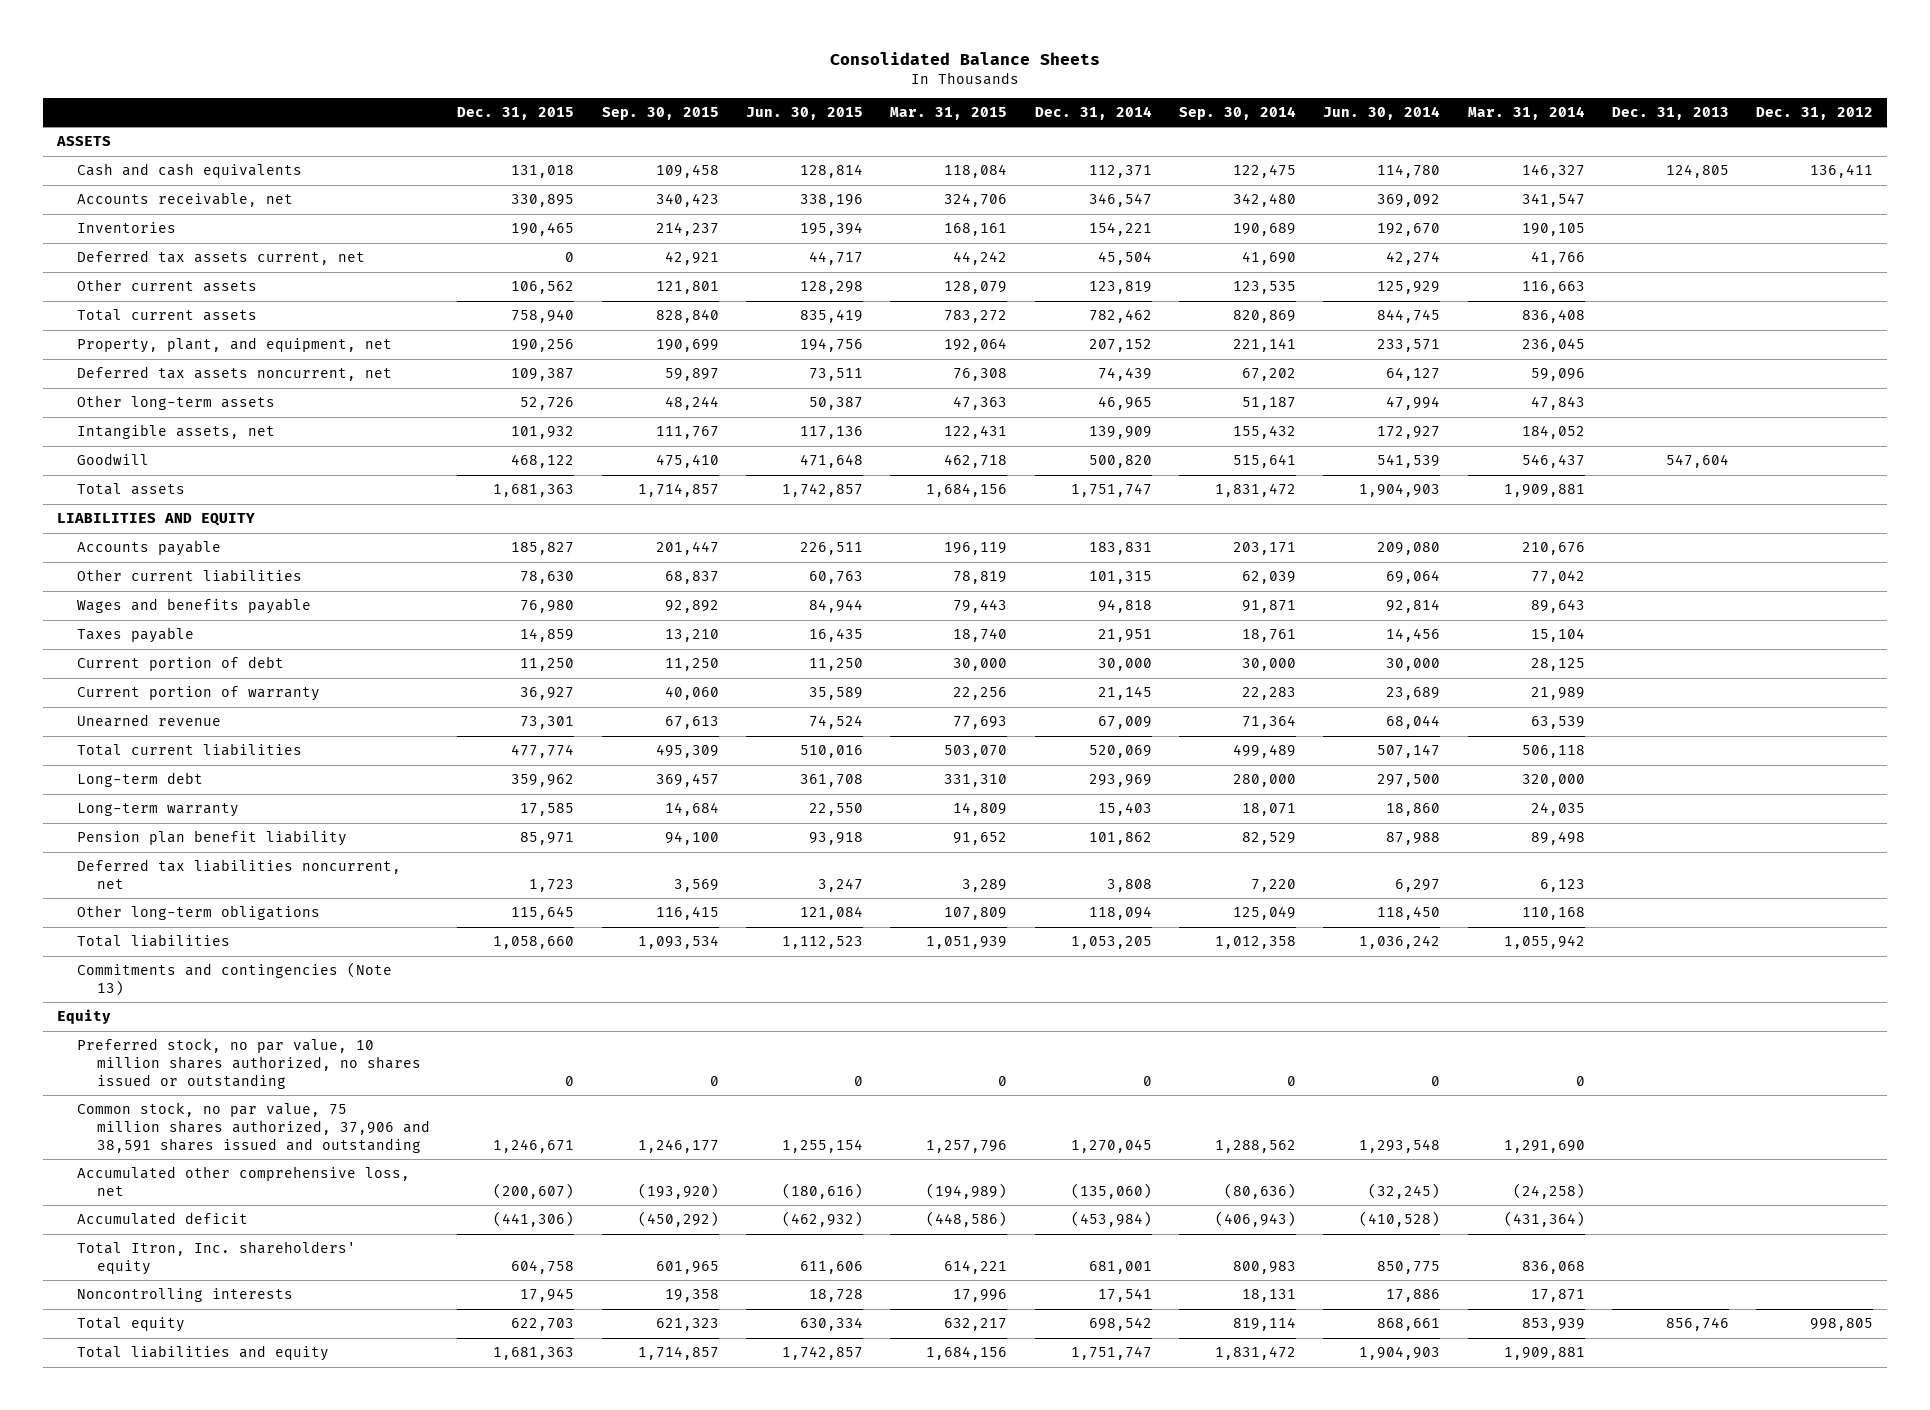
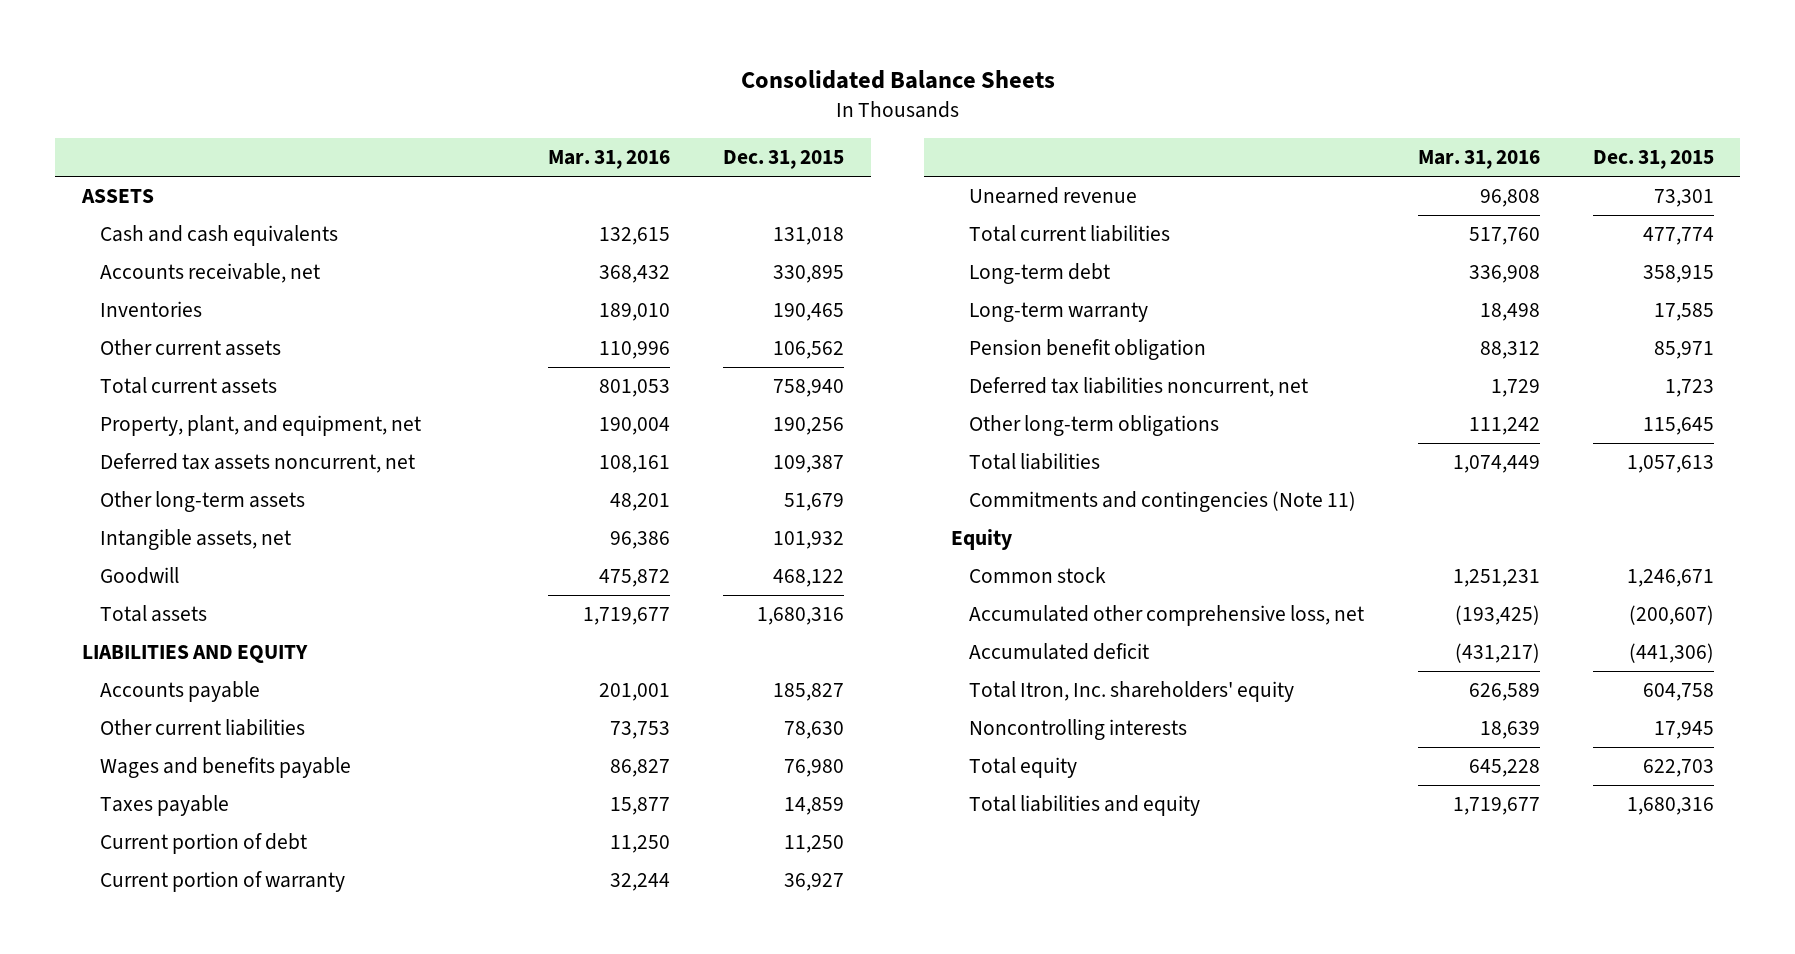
[601,107,719,121] Sep. 30, 2015 -> none
[745,107,863,121] Jun. 30, 2015 -> none
[890,107,1008,121] Mar. 31, 2015 -> none
[1034,106,1152,121] Dec. 31, 2014 -> none
[1178,106,1296,121] Sep. 30, 2014 -> none
[1323,106,1441,121] Jun. 30, 2014 -> none
[1467,106,1585,121] Mar. 31, 2014 -> none
[1611,107,1729,121] Dec. 31, 2013 -> none
[1756,107,1874,121] Dec. 31, 2012 -> none
none -> [548,150,671,170] Mar. 31, 2016
[77,250,366,266] Deferred tax assets current, net -> none
[520,397,575,411] 52,726 -> [784,492,845,511] 51,679
[493,484,575,498] 1,681,363 -> [757,606,845,625] 1,680,316
[511,774,575,788] 359,962 -> [1642,264,1714,283] 358,915
[77,830,348,847] Pension plan benefit liability -> [969,338,1207,360] Pension benefit obligation
[493,936,575,950] 1,058,660 -> [1626,454,1714,473] 1,057,613
[77,962,393,996] Commitments and contingencies (Note 13) -> [969,490,1357,512] Commitments and contingencies (Note 11)
[77,1038,422,1089] Preferred stock, no par value, 10 million shares authorized, no shares issued or outstanding -> none
[77,1102,431,1153] Common stock, no par value, 75 million shares authorized, 37,906 and 38,591 shares issued and outstanding -> [969,566,1107,583] Common stock
[493,1347,575,1361] 1,681,363 -> [1626,796,1714,815] 1,680,316

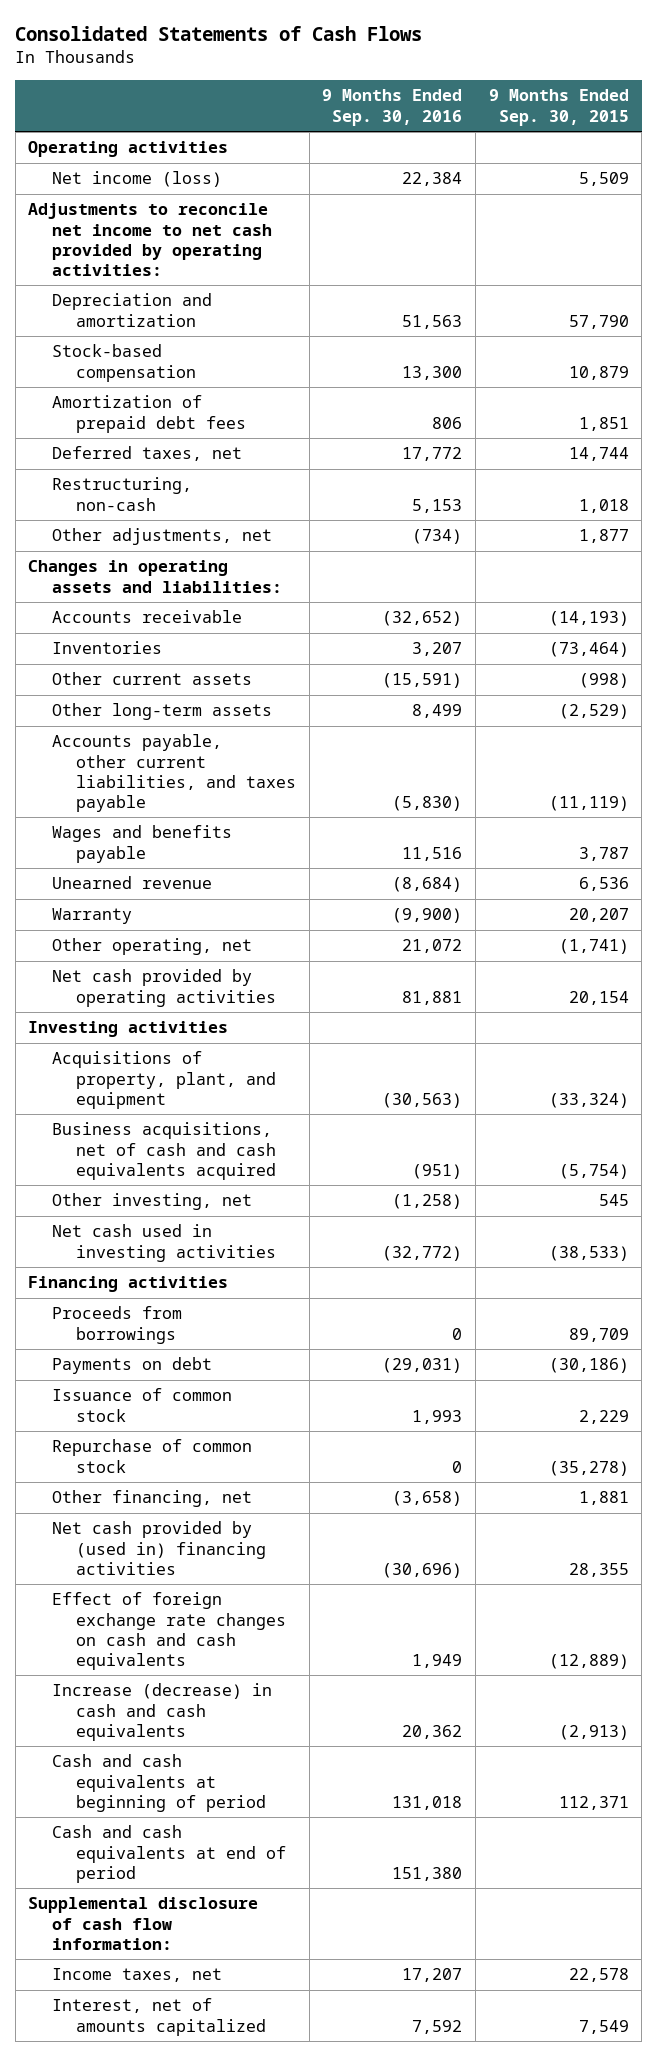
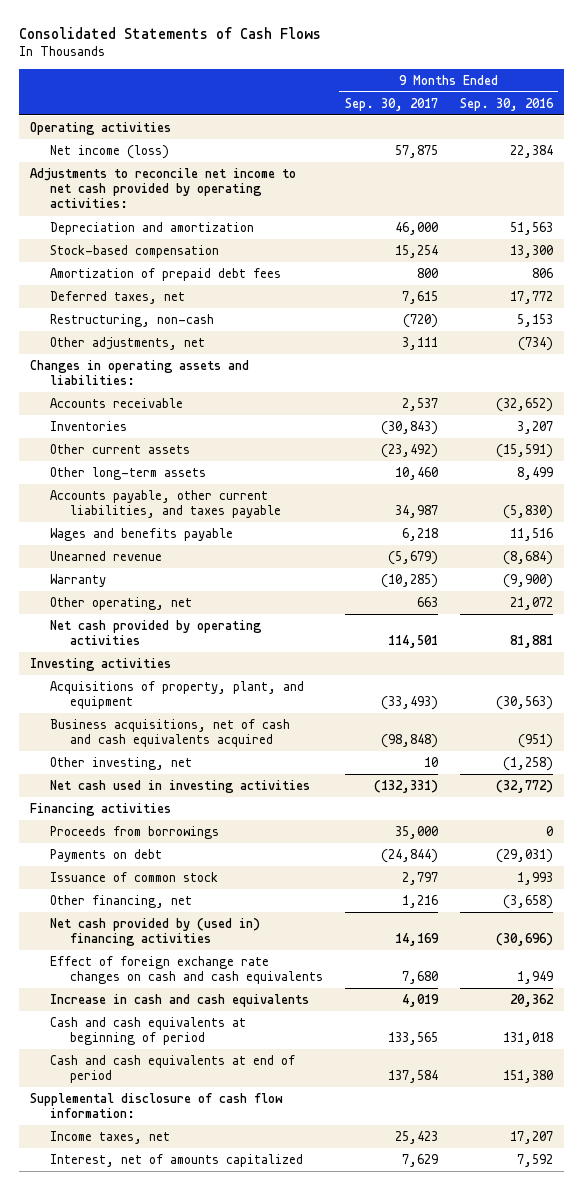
[488,89,629,126] 9 Months Ended Sep. 30, 2015 -> none
none -> [344,97,438,111] Sep. 30, 2017
[52,1439,253,1473] Repurchase of common stock -> none
[52,1683,273,1741] Increase (decrease) in cash and cash equivalents -> [49,993,309,1007] Increase in cash and cash equivalents

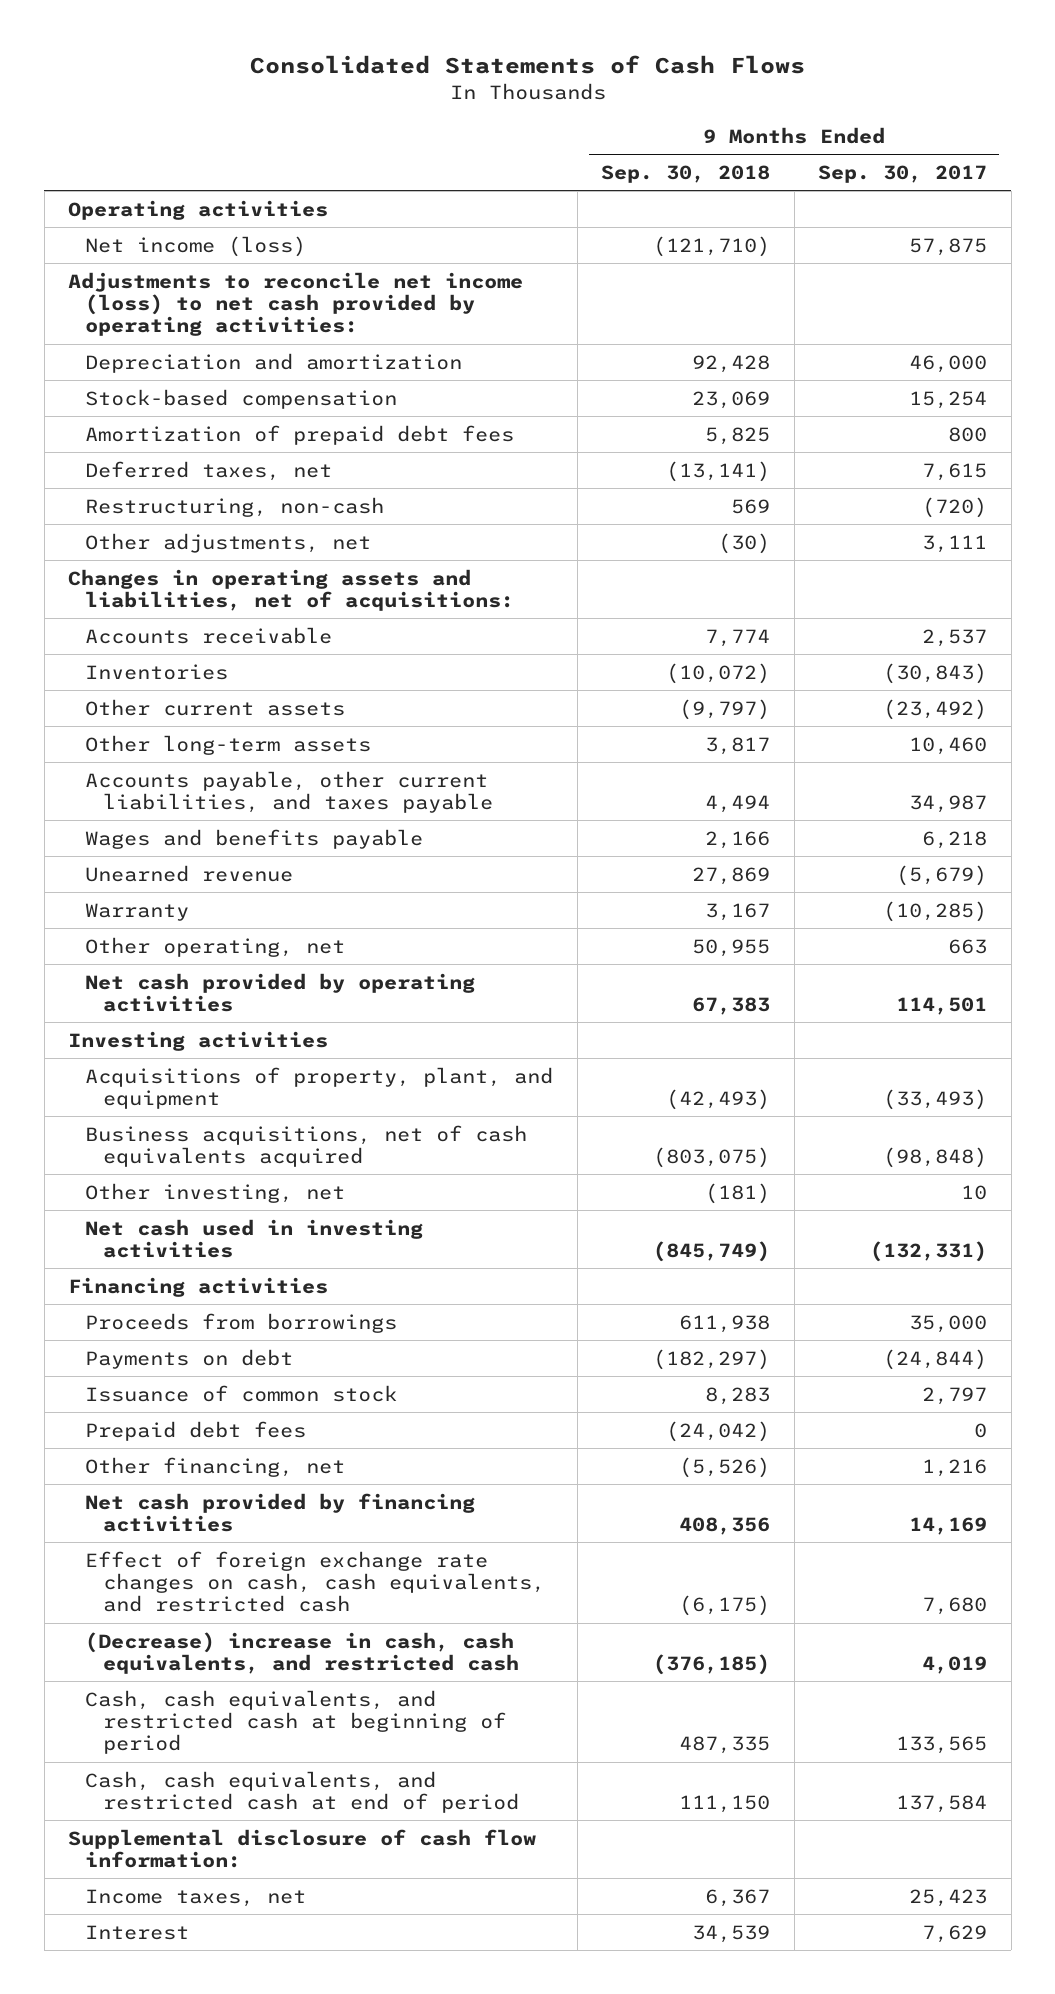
[459,97,554,111] Sep. 30, 2016 -> none
none -> [601,164,771,183] Sep. 30, 2018
[29,167,296,209] Adjustments to reconcile net income to net cash provided by operating activities: -> [68,271,524,337] Adjustments to reconcile net income (loss) to net cash provided by operating activities:
[29,359,249,386] Changes in operating assets and liabilities: -> [68,568,515,611] Changes in operating assets and liabilities, net of acquisitions:
[49,718,290,748] Business acquisitions, net of cash and cash equivalents acquired -> [85,1124,528,1167] Business acquisitions, net of cash equivalents acquired
none -> [85,1420,307,1441] Prepaid debt fees
[49,917,260,947] Net cash provided by (used in) financing activities -> [85,1492,476,1532] Net cash provided by financing activities
[49,955,323,985] Effect of foreign exchange rate changes on cash and cash equivalents -> [85,1550,545,1613] Effect of foreign exchange rate changes on cash, cash equivalents, and restricted cash
[49,993,309,1007] Increase in cash and cash equivalents -> [85,1631,519,1674] (Decrease) increase in cash, cash equivalents, and restricted cash
[49,1016,246,1046] Cash and cash equivalents at beginning of period -> [85,1689,506,1755] Cash, cash equivalents, and restricted cash at beginning of period
[49,1054,295,1084] Cash and cash equivalents at end of period -> [85,1770,519,1813] Cash, cash equivalents, and restricted cash at end of period
[49,1153,303,1167] Interest, net of amounts capitalized -> [85,1924,190,1940] Interest

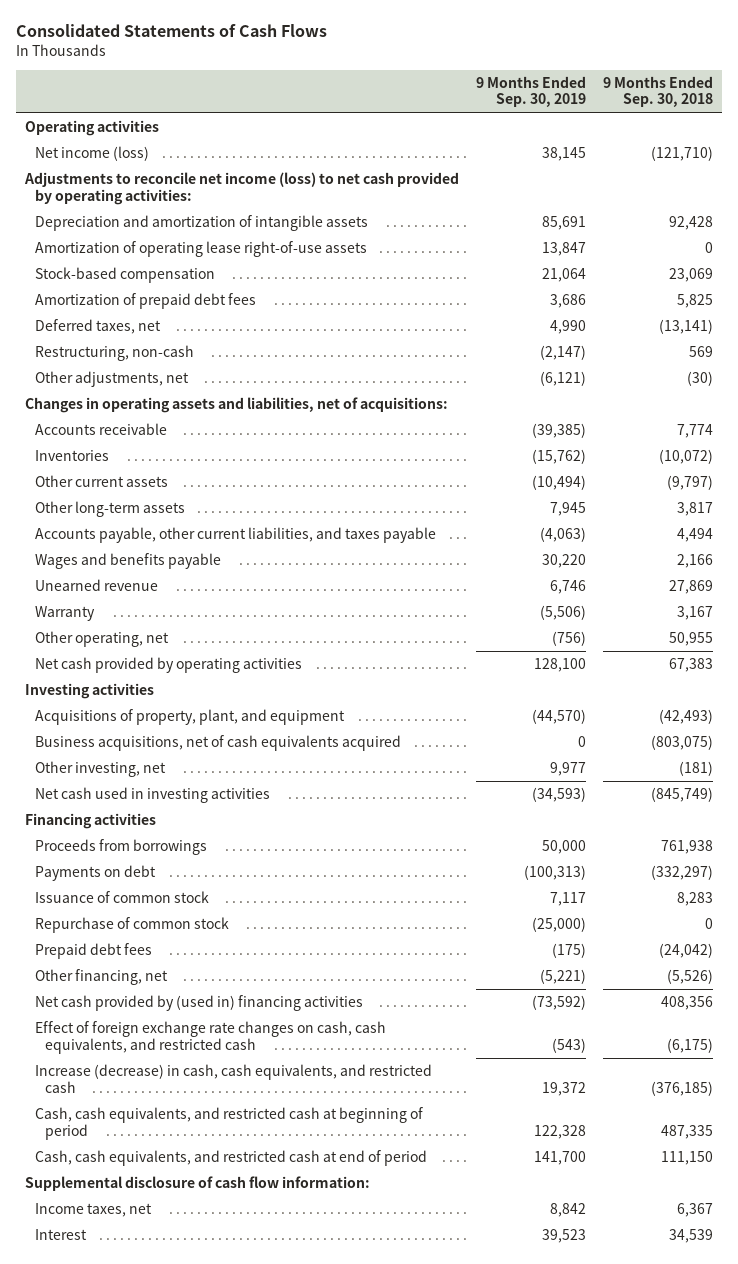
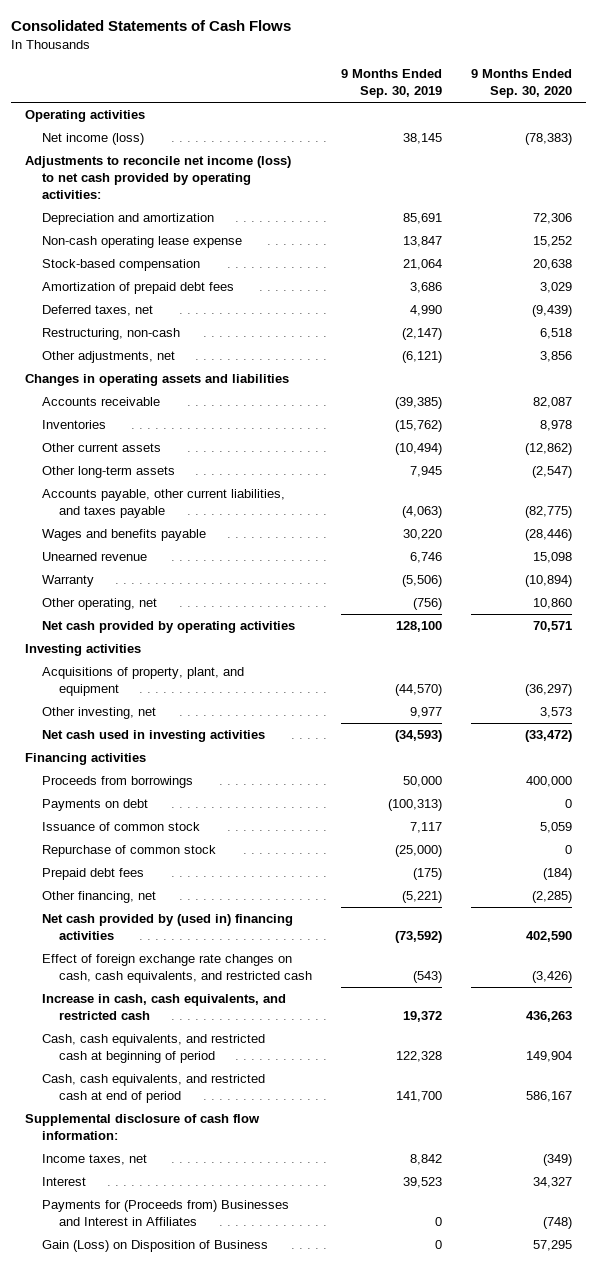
[602,76,713,108] 9 Months Ended Sep. 30, 2018 -> none
none -> [470,69,572,98] 9 Months Ended Sep. 30, 2020
[34,215,368,232] Depreciation and amortization of intangible assets -> [42,213,215,226] Depreciation and amortization
[34,241,367,258] Amortization of operating lease right-of-use assets -> [42,236,243,249] Non-cash operating lease expense
[24,397,448,414] Changes in operating assets and liabilities, net of acquisitions: -> [25,374,290,387] Changes in operating assets and liabilities
[34,735,401,752] Business acquisitions, net of cash equivalents acquired -> none
[34,1064,432,1093] Increase (decrease) in cash, cash equivalents, and restricted cash -> [42,994,287,1020] Increase in cash, cash equivalents, and restricted cash
none -> [42,1200,290,1226] Payments for (Proceeds from) Businesses and Interest in Affiliates
none -> [42,1240,269,1253] Gain (Loss) on Disposition of Business

